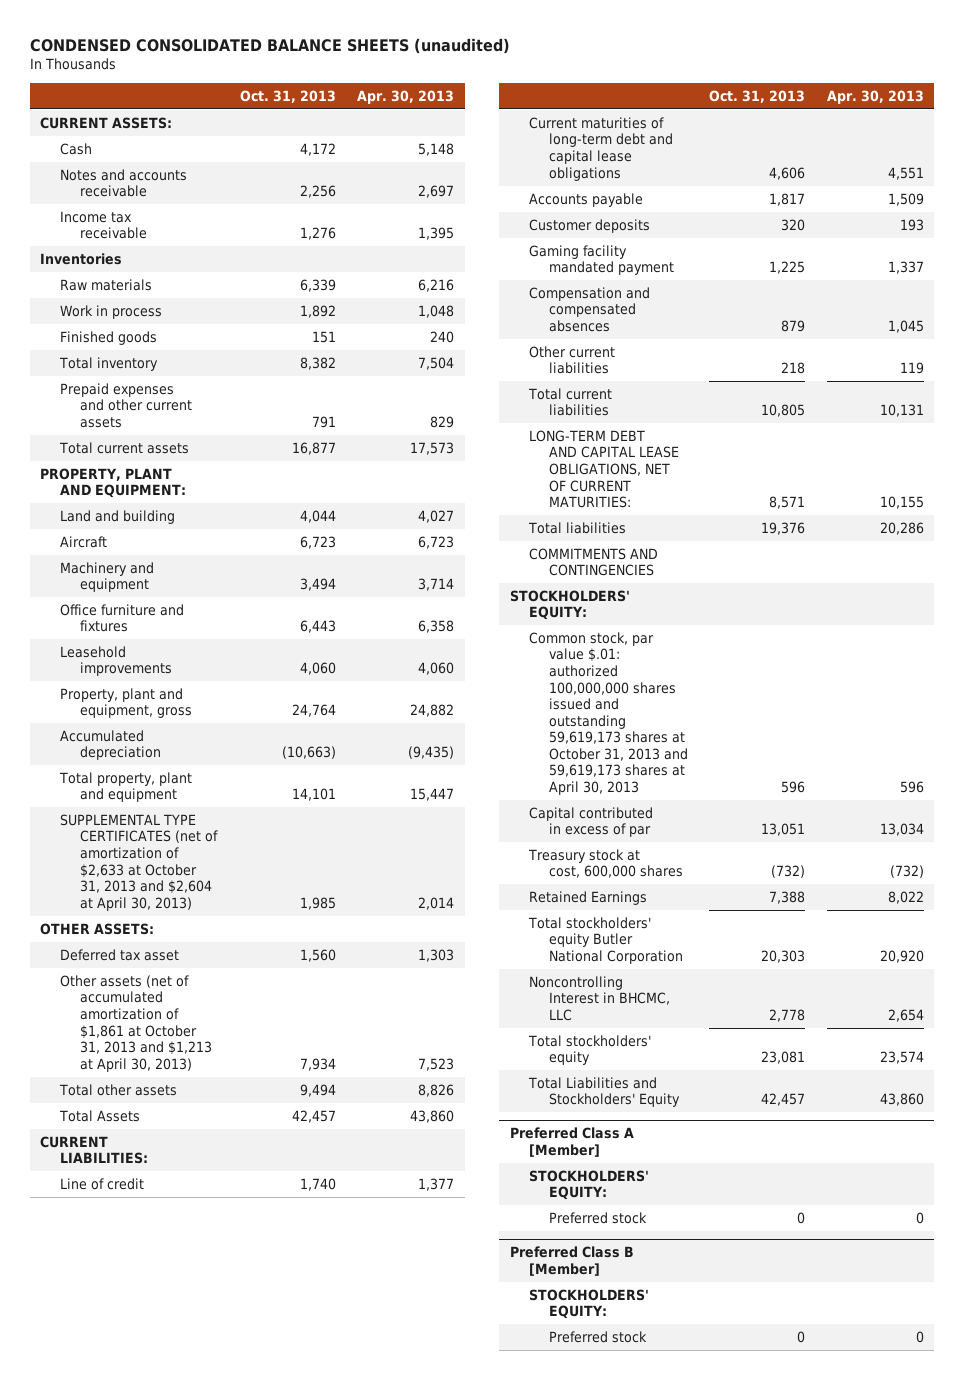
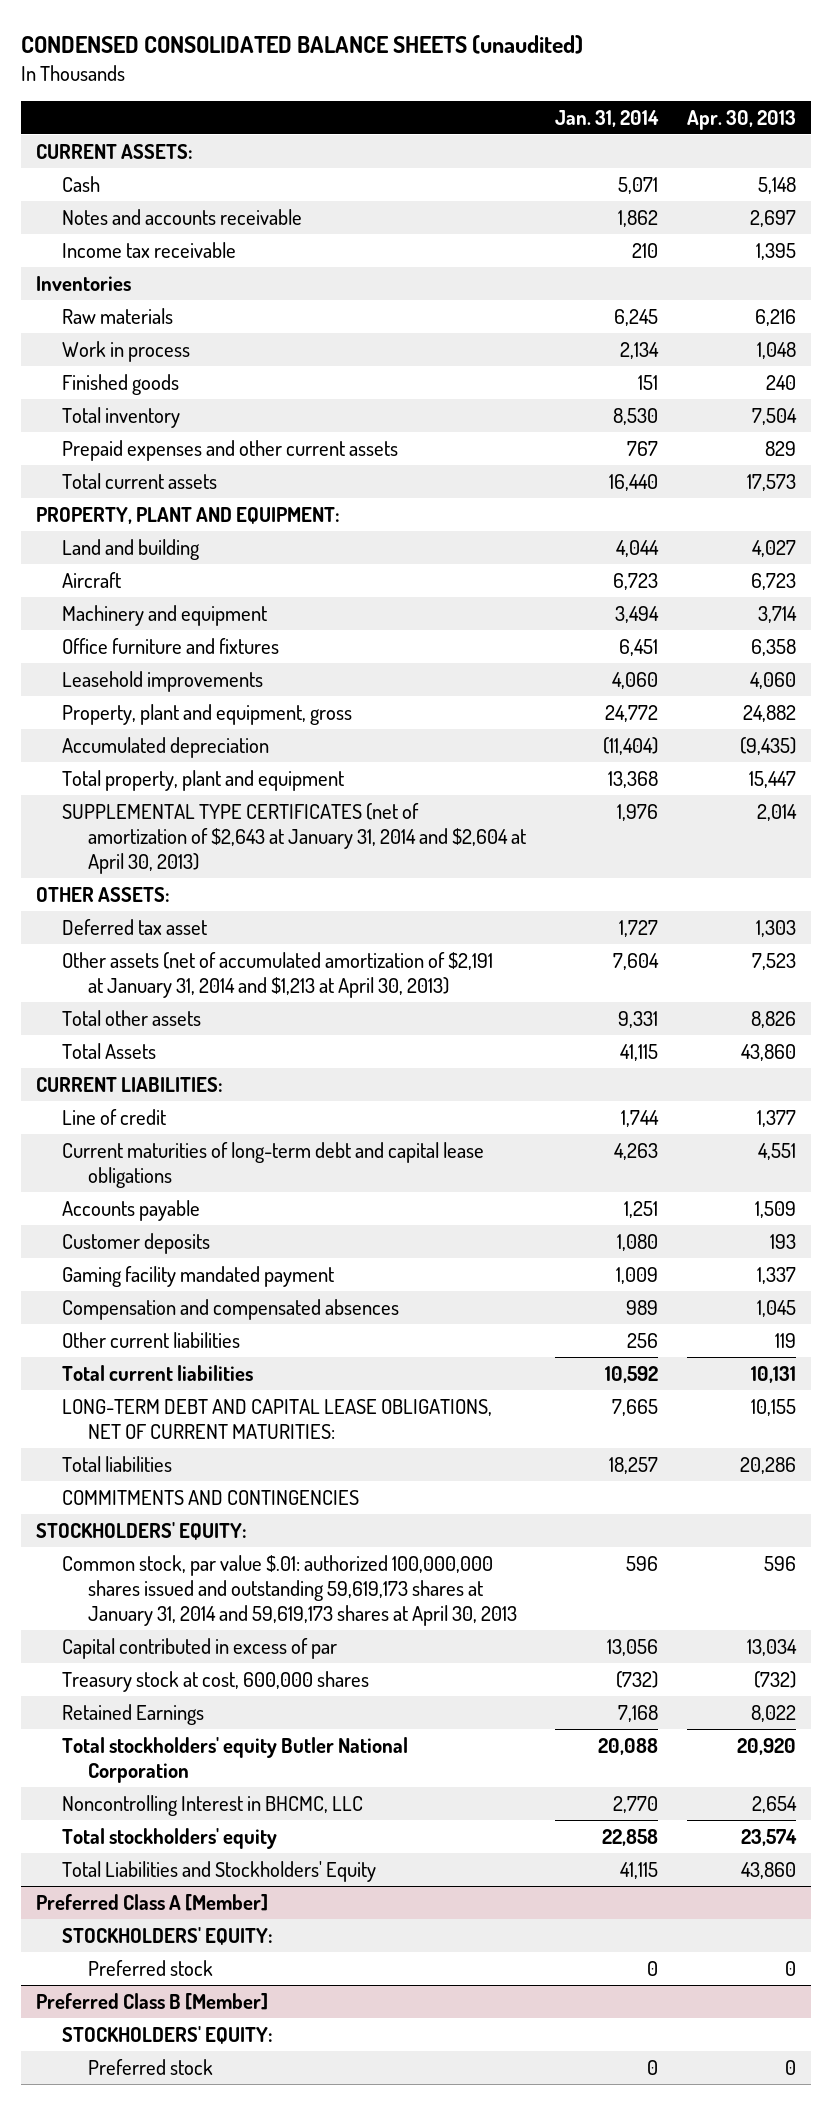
[240,89,337,103] Oct. 31, 2013 -> none
none -> [555,109,660,127] Jan. 31, 2014
[60,813,218,911] SUPPLEMENTAL TYPE CERTIFICATES (net of amortization of $2,633 at October 31, 2013 and $2,604 at April 30, 2013) -> [61,802,527,875] SUPPLEMENTAL TYPE CERTIFICATES (net of amortization of $2,643 at January 31, 2014 and $2,604 at April 30, 2013)
[60,974,212,1072] Other assets (net of accumulated amortization of $1,861 at October 31, 2013 and $1,213 at April 30, 2013) -> [61,951,493,998] Other assets (net of accumulated amortization of $2,191 at January 31, 2014 and $1,213 at April 30, 2013)
[529,631,689,795] Common stock, par value $.01: authorized 100,000,000 shares issued and outstanding 59,619,173 shares at October 31, 2013 and 59,619,173 shares at April 30, 2013 -> [61,1554,518,1627] Common stock, par value $.01: authorized 100,000,000 shares issued and outstanding 59,619,173 shares at January 31, 2014 and 59,619,173 shares at April 30, 2013

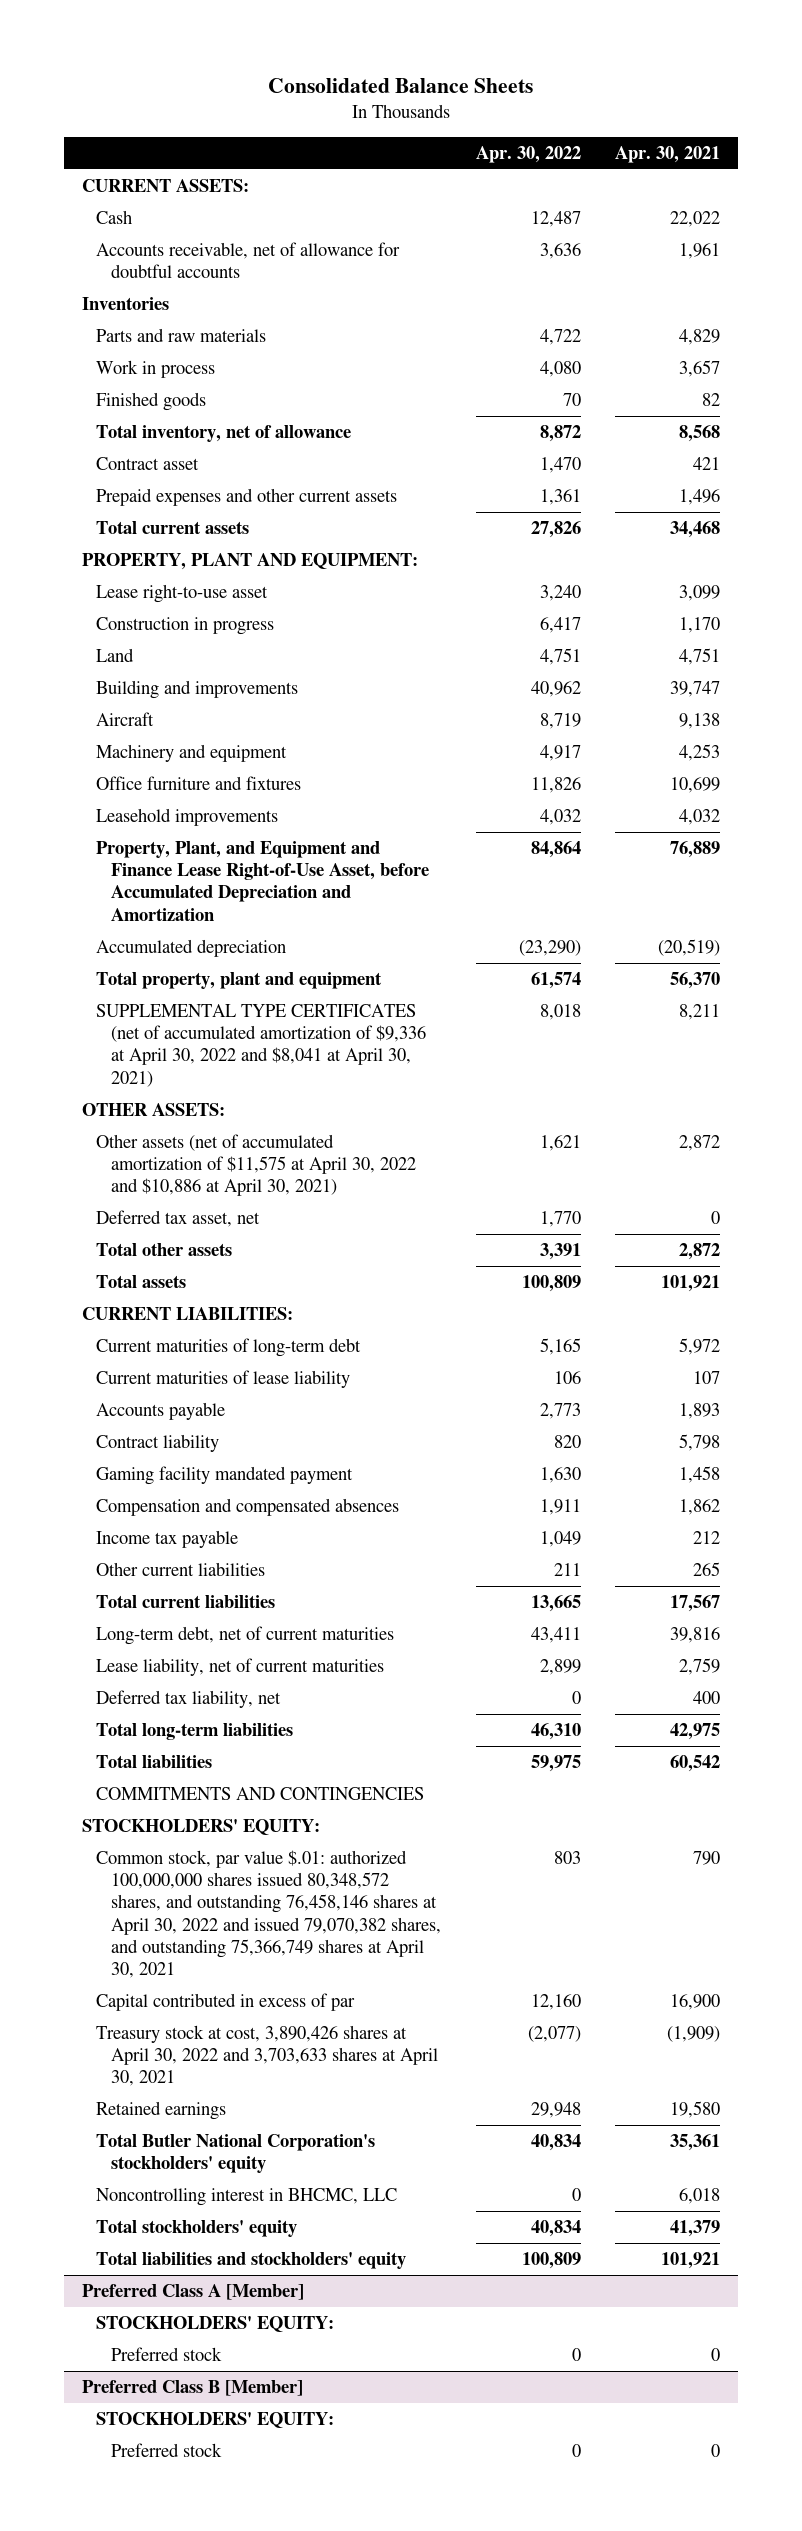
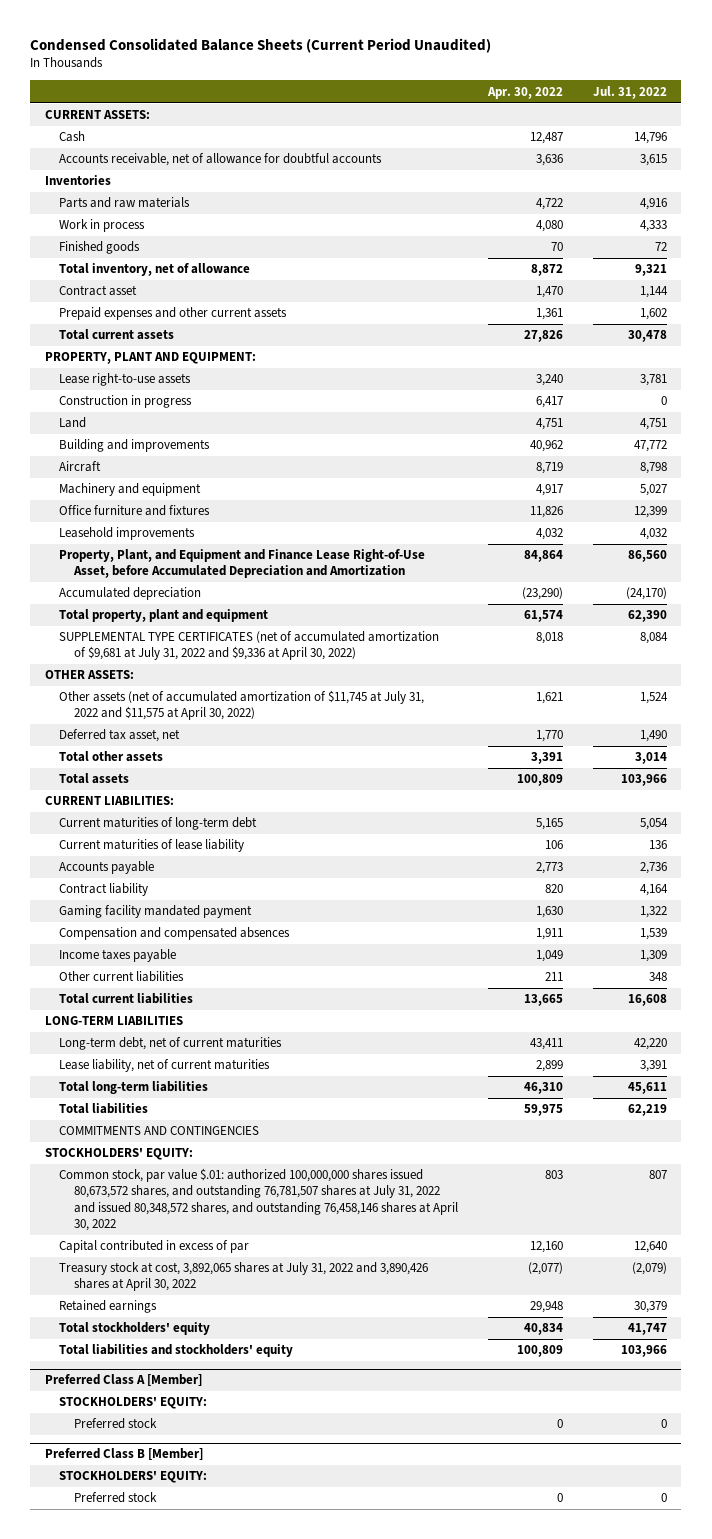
[268,78,534,94] Consolidated Balance Sheets -> [30,38,492,54] Condensed Consolidated Balance Sheets (Current Period Unaudited)
[615,145,721,163] Apr. 30, 2021 -> none
none -> [592,85,667,99] Jul. 31, 2022
[96,584,269,604] Lease right-to-use asset -> [59,373,192,387] Lease right-to-use assets
[96,1004,427,1087] SUPPLEMENTAL TYPE CERTIFICATES (net of accumulated amortization of $9,336 at April 30, 2022 and $8,041 at April 30, 2021) -> [59,631,440,661] SUPPLEMENTAL TYPE CERTIFICATES (net of accumulated amortization of $9,681 at July 31, 2022 and $9,336 at April 30, 2022)
[96,1134,417,1197] Other assets (net of accumulated amortization of $11,575 at April 30, 2022 and $10,886 at April 30, 2021) -> [59,690,425,721] Other assets (net of accumulated amortization of $11,745 at July 31, 2022 and $11,575 at April 30, 2022)
[96,1530,239,1549] Income tax payable -> [59,949,177,963] Income taxes payable
none -> [45,1016,184,1026] LONG-TERM LIABILITIES
[96,1690,282,1709] Deferred tax liability, net -> none
[96,1850,442,1978] Common stock, par value $.01: authorized 100,000,000 shares issued 80,348,572 shares, and outstanding 76,458,146 shares at April 30, 2022 and issued 79,070,382 shares, and outstanding 75,366,749 shares at April 30, 2021 -> [59,1168,458,1231] Common stock, par value $.01: authorized 100,000,000 shares issued 80,673,572 shares, and outstanding 76,781,507 shares at July 31, 2022 and issued 80,348,572 shares, and outstanding 76,458,146 shares at April 30, 2022
[96,2025,439,2087] Treasury stock at cost, 3,890,426 shares at April 30, 2022 and 3,703,633 shares at April 30, 2021 -> [59,1262,429,1292] Treasury stock at cost, 3,892,065 shares at July 31, 2022 and 3,890,426 shares at April 30, 2022
[96,2134,376,2174] Total Butler National Corporation's stockholders' equity -> none
[96,2188,398,2207] Noncontrolling interest in BHCMC, LLC -> none

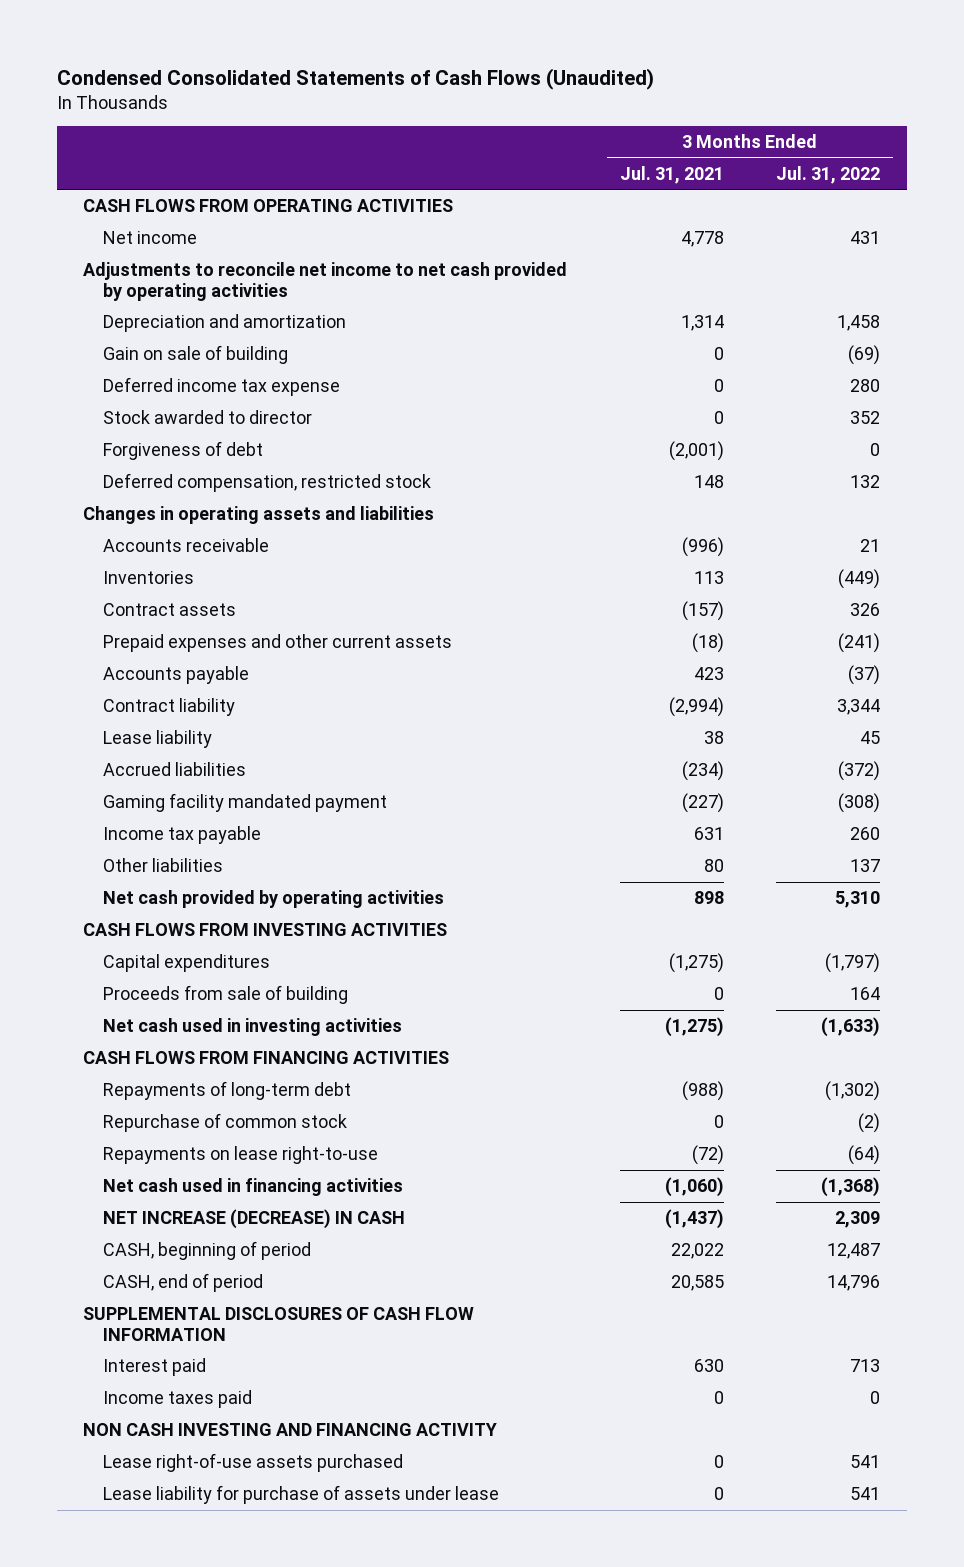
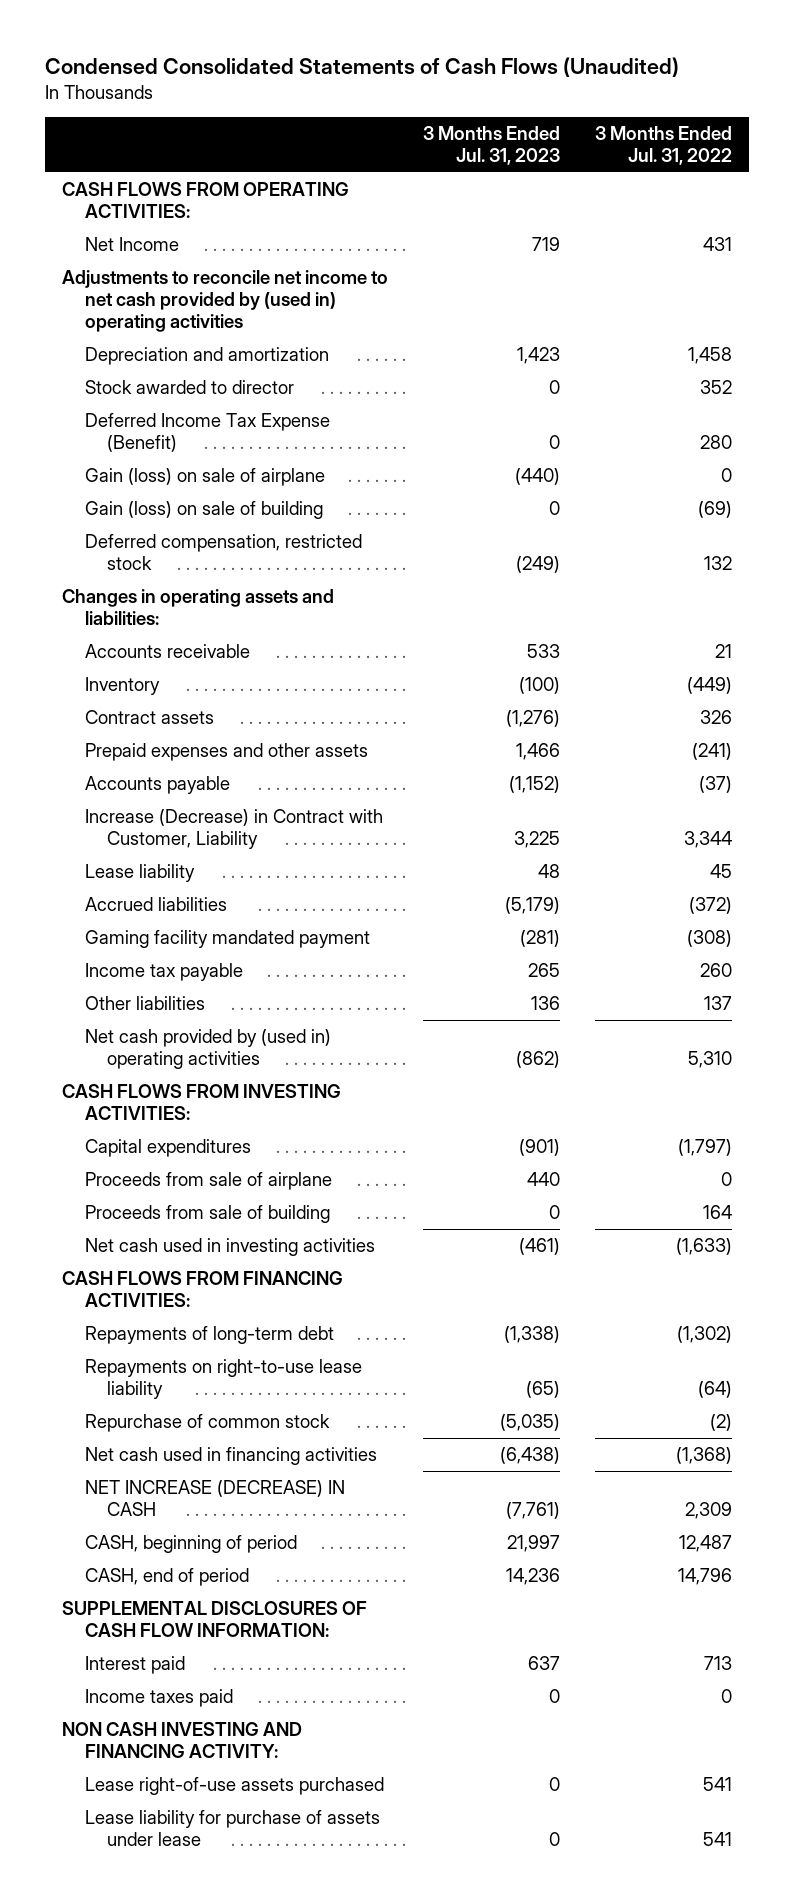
[619,165,724,184] Jul. 31, 2021 -> none
none -> [423,126,561,166] 3 Months Ended Jul. 31, 2023
[83,199,454,213] CASH FLOWS FROM OPERATING ACTIVITIES -> [62,182,350,219] CASH FLOWS FROM OPERATING ACTIVITIES:
[102,231,197,245] Net income -> [84,237,179,252] Net Income
[83,262,568,301] Adjustments to reconcile net income to net cash provided by operating activities -> [62,270,389,333] Adjustments to reconcile net income to net cash provided by (used in) operating activities
[102,345,288,365] Gain on sale of building -> none
[102,377,340,397] Deferred income tax expense -> none
[102,441,263,461] Forgiveness of debt -> none
none -> [84,413,330,453] Deferred Income Tax Expense (Benefit)
none -> [84,468,325,487] Gain (loss) on sale of airplane
none -> [84,501,323,520] Gain (loss) on sale of building
[83,506,435,525] Changes in operating assets and liabilities -> [62,589,335,626] Changes in operating assets and liabilities:
[102,571,194,585] Inventories -> [84,677,160,696] Inventory
[102,634,452,653] Prepaid expenses and other current assets -> [84,743,368,762] Prepaid expenses and other assets
[102,698,235,717] Contract liability -> [84,809,383,850] Increase (Decrease) in Contract with Customer, Liability
[102,890,444,909] Net cash provided by operating activities -> [84,1029,331,1070] Net cash provided by (used in) operating activities
[83,923,448,937] CASH FLOWS FROM INVESTING ACTIVITIES -> [62,1084,342,1121] CASH FLOWS FROM INVESTING ACTIVITIES:
none -> [84,1172,332,1191] Proceeds from sale of airplane
[83,1051,450,1065] CASH FLOWS FROM FINANCING ACTIVITIES -> [62,1271,344,1308] CASH FLOWS FROM FINANCING ACTIVITIES:
none -> [84,1359,362,1400] Repayments on right-to-use lease liability
[102,1146,378,1165] Repayments on lease right-to-use -> none
[83,1307,475,1341] SUPPLEMENTAL DISCLOSURES OF CASH FLOW INFORMATION -> [62,1601,368,1638] SUPPLEMENTAL DISCLOSURES OF CASH FLOW INFORMATION:
[83,1423,498,1437] NON CASH INVESTING AND FINANCING ACTIVITY -> [62,1722,303,1759] NON CASH INVESTING AND FINANCING ACTIVITY:

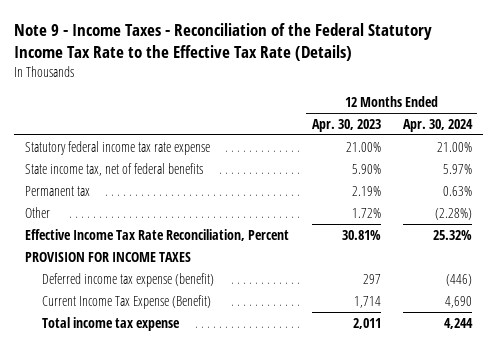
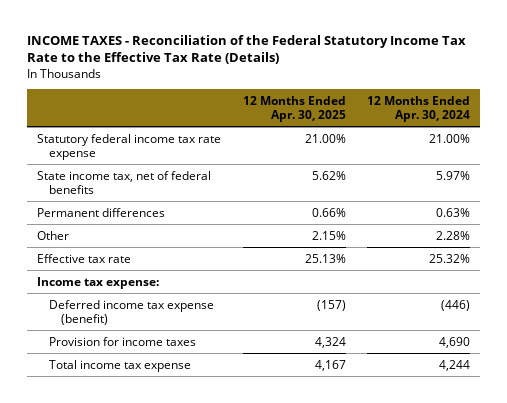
[14,23,433,62] Note 9 - Income Taxes - Reconciliation of the Federal Statutory Income Tax Rate to the Effective Tax Rate (Details) -> [26,34,466,65] INCOME TAXES - Reconciliation of the Federal Statutory Income Tax Rate to the Effective Tax Rate (Details)
[311,119,381,133] Apr. 30, 2023 -> none
none -> [242,95,346,122] 12 Months Ended Apr. 30, 2025
[25,185,91,196] Permanent tax -> [37,207,166,217] Permanent differences
[434,207,472,220] (2.28%) -> [435,230,470,240] 2.28%
[25,228,290,241] Effective Income Tax Rate Reconciliation, Percent -> [37,253,132,263] Effective tax rate
[25,251,192,262] PROVISION FOR INCOME TAXES -> [37,276,160,289] Income tax expense:
[42,294,212,309] Current Income Tax Expense (Benefit) -> [48,336,196,346] Provision for income taxes

